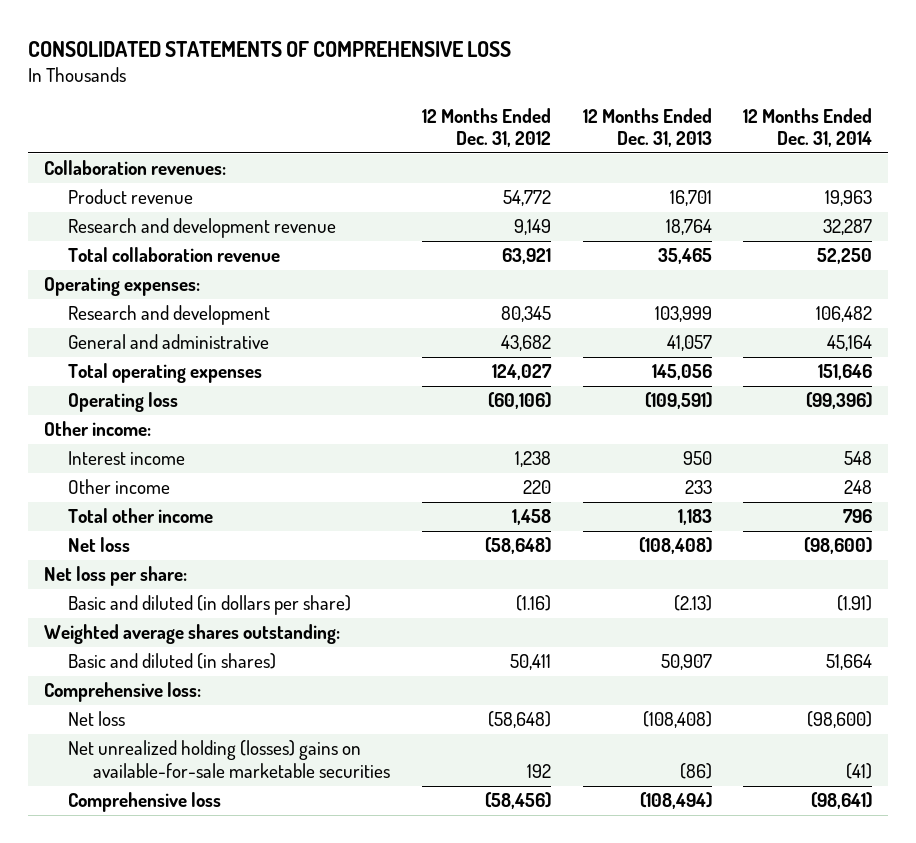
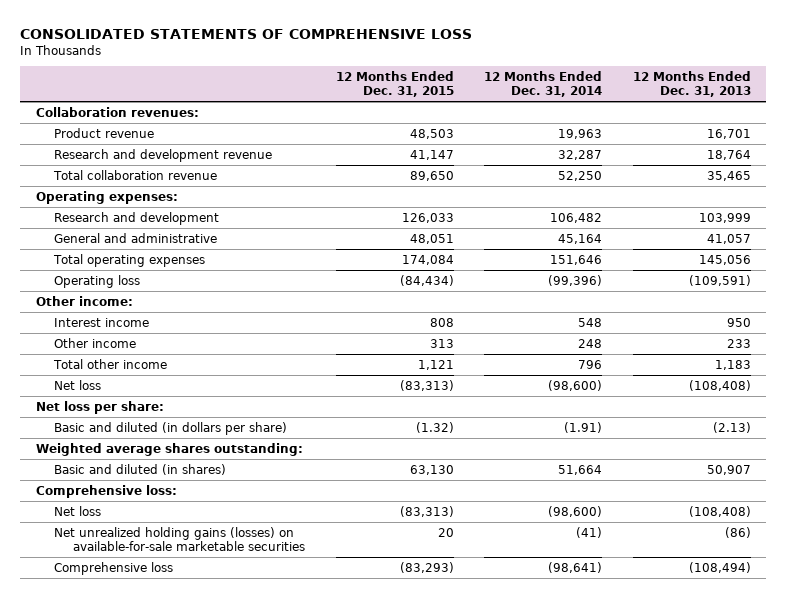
[422,107,552,148] 12 Months Ended Dec. 31, 2012 -> none
none -> [335,70,454,98] 12 Months Ended Dec. 31, 2015
[68,740,391,779] Net unrealized holding (losses) gains on available-for-sale marketable securities -> [54,526,306,551] Net unrealized holding gains (losses) on available-for-sale marketable securities

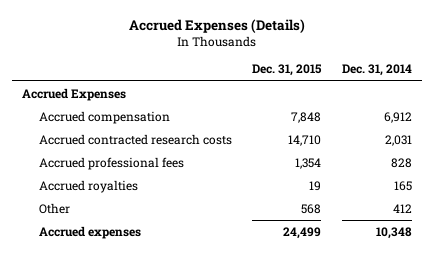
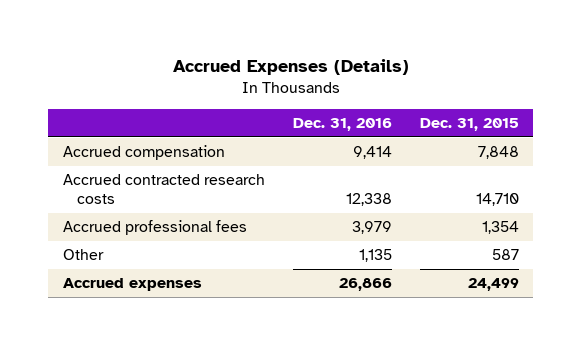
[341,64,412,77] Dec. 31, 2014 -> none
none -> [292,118,392,132] Dec. 31, 2016
[21,87,126,101] Accrued Expenses -> none
[38,179,138,193] Accrued royalties -> none
[301,203,322,214] 568 -> [491,249,519,261] 587

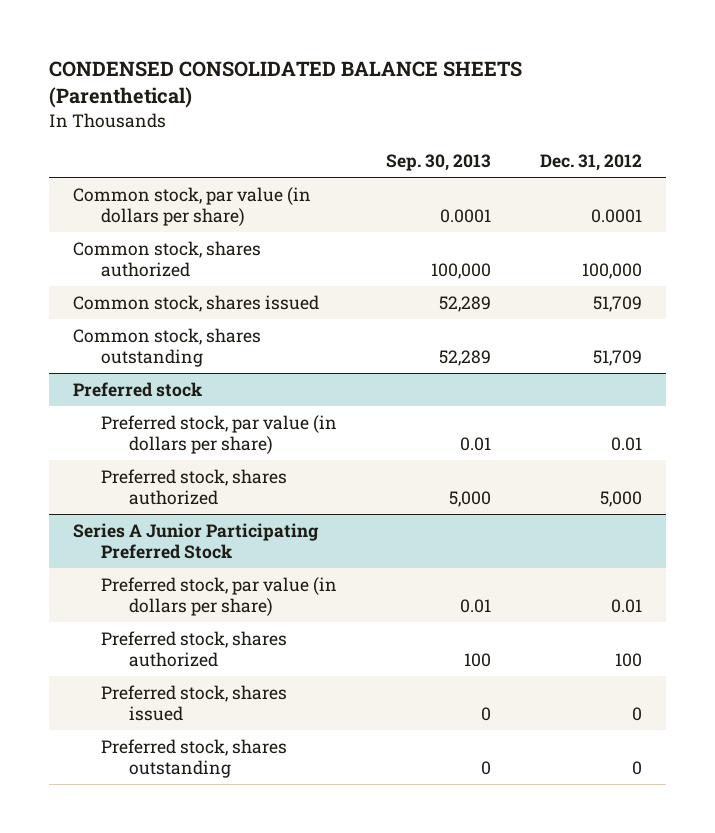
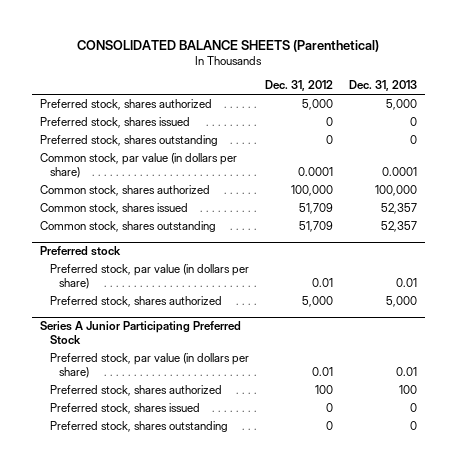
[48,60,522,109] CONDENSED CONSOLIDATED BALANCE SHEETS (Parenthetical) -> [77,39,380,52] CONSOLIDATED BALANCE SHEETS (Parenthetical)
[385,154,491,172] Sep. 30, 2013 -> none
none -> [348,80,417,92] Dec. 31, 2013
none -> [39,99,212,111] Preferred stock, shares authorized
none -> [39,117,190,129] Preferred stock, shares issued
none -> [39,135,218,147] Preferred stock, shares outstanding

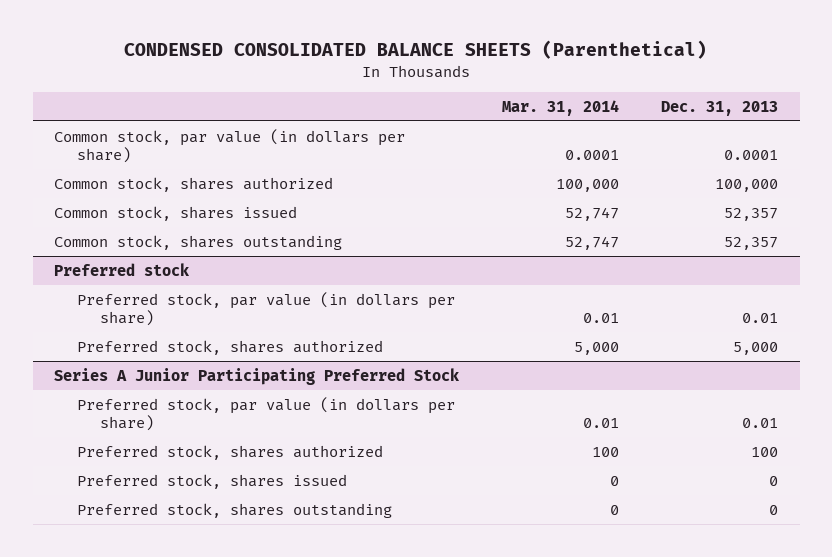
[77,39,380,52] CONSOLIDATED BALANCE SHEETS (Parenthetical) -> [124,40,708,60] CONDENSED CONSOLIDATED BALANCE SHEETS (Parenthetical)
[264,80,333,92] Dec. 31, 2012 -> none
none -> [501,99,619,116] Mar. 31, 2014
[39,99,212,111] Preferred stock, shares authorized -> none
[39,117,190,129] Preferred stock, shares issued -> none
[39,135,218,147] Preferred stock, shares outstanding -> none

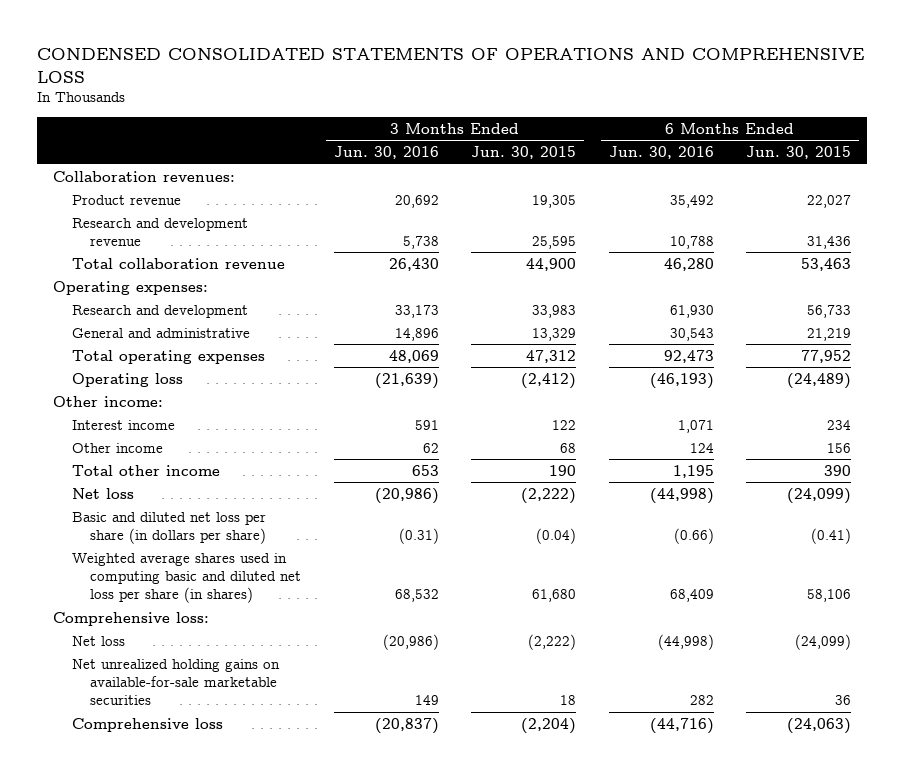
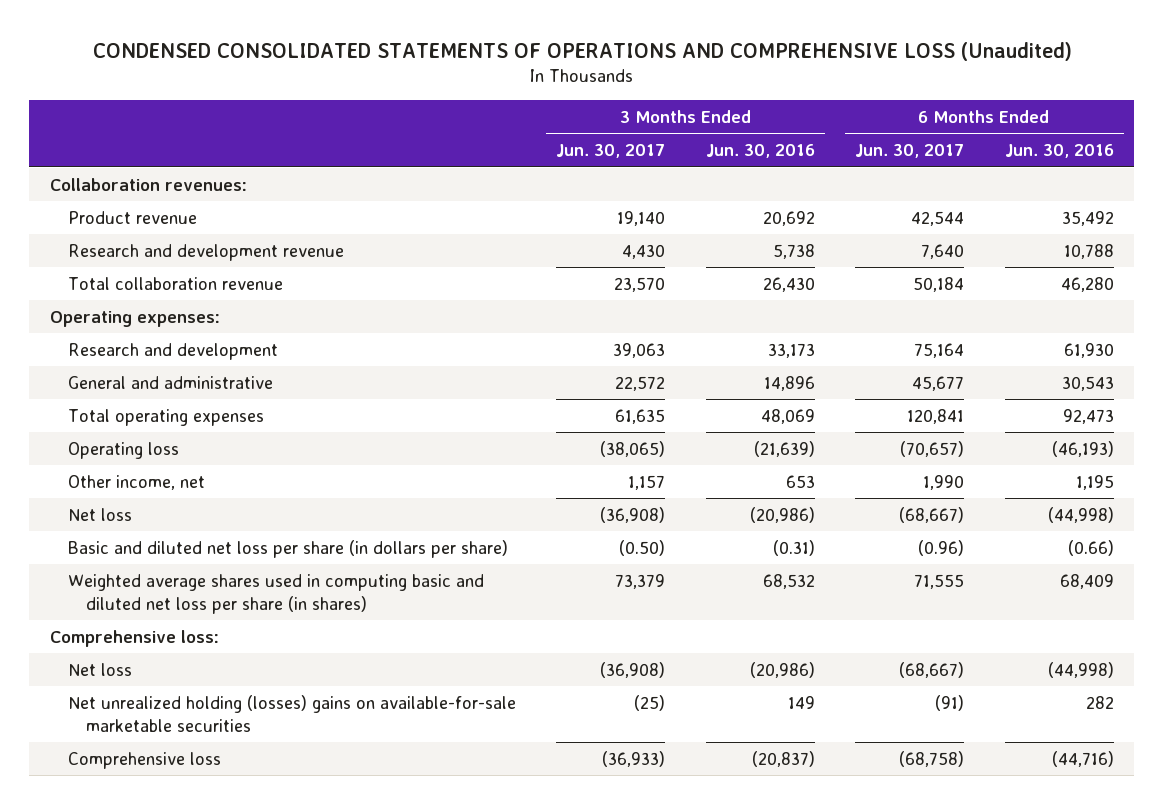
[37,47,865,83] CONDENSED CONSOLIDATED STATEMENTS OF OPERATIONS AND COMPREHENSIVE LOSS -> [92,41,1072,61] CONDENSED CONSOLIDATED STATEMENTS OF OPERATIONS AND COMPREHENSIVE LOSS (Unaudited)
[471,145,577,159] Jun. 30, 2015 -> none
[746,145,852,159] Jun. 30, 2015 -> none
none -> [556,144,666,159] Jun. 30, 2017
none -> [855,144,965,159] Jun. 30, 2017
[53,395,164,407] Other income: -> none
[71,419,175,430] Interest income -> none
[71,442,163,453] Other income -> none
[71,464,220,476] Total other income -> [67,474,205,490] Other income, net
[71,658,280,706] Net unrealized holding gains on available-for-sale marketable securities -> [67,694,516,732] Net unrealized holding (losses) gains on available-for-sale marketable securities

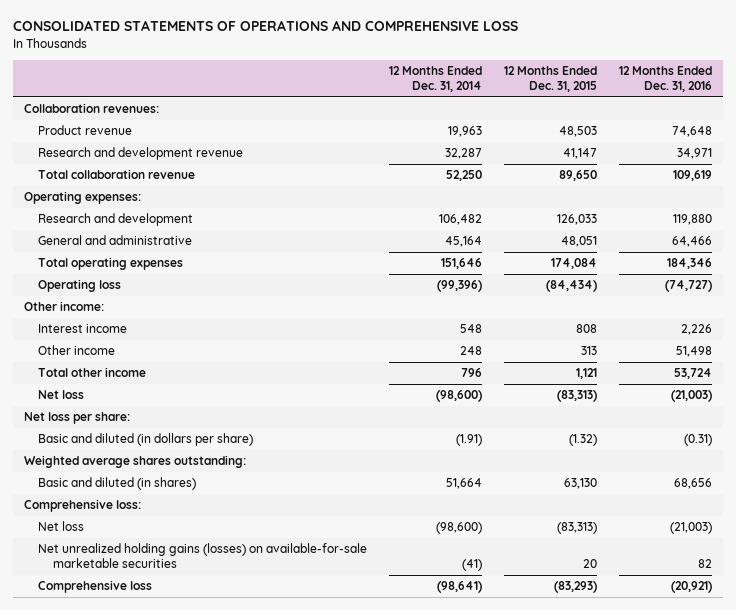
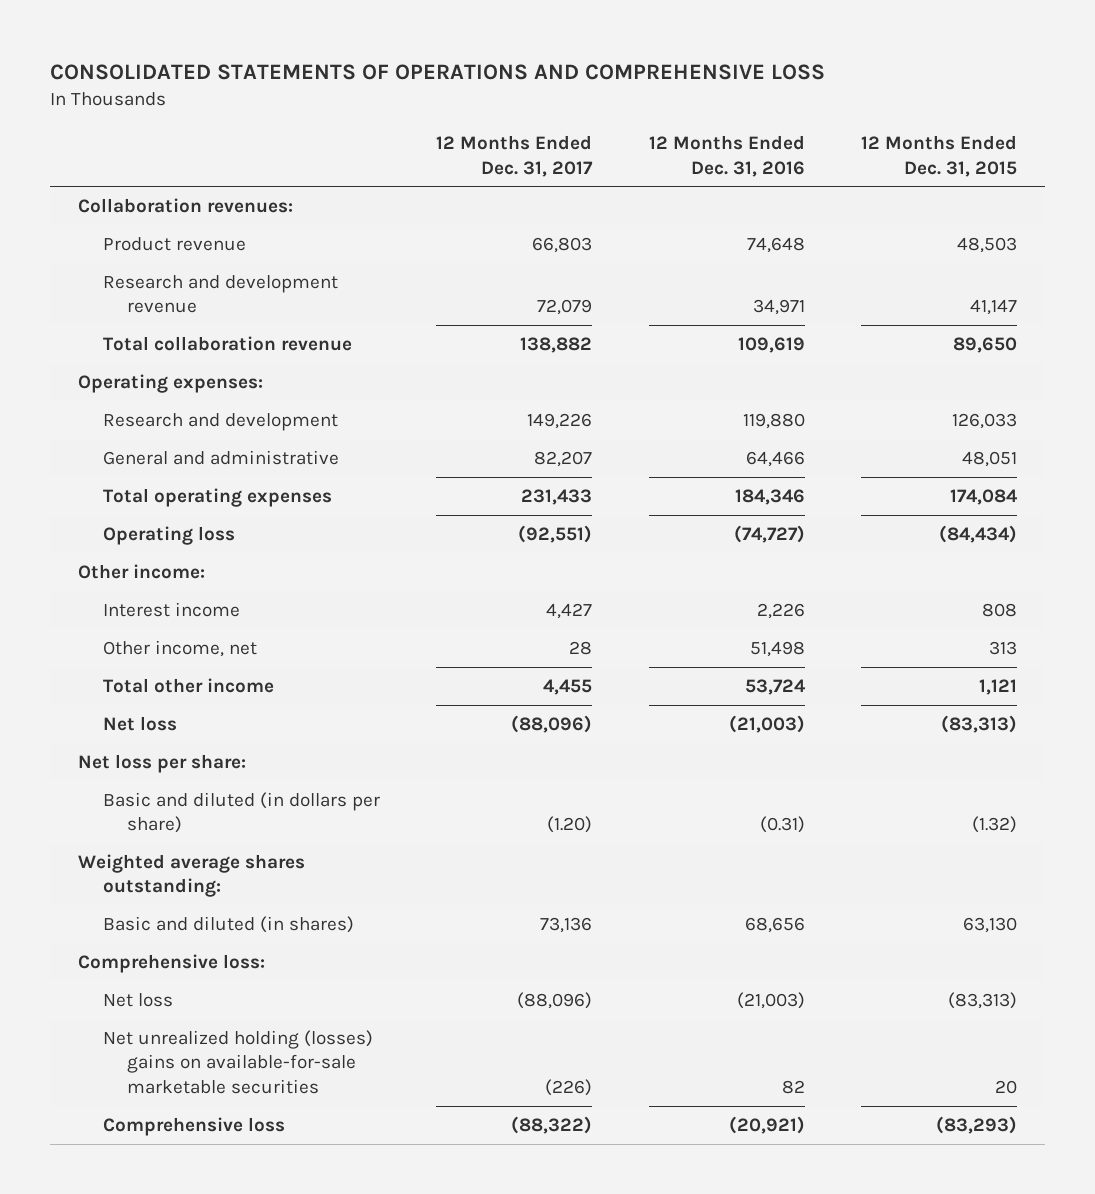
[389,66,483,92] 12 Months Ended Dec. 31, 2014 -> none
none -> [436,135,594,177] 12 Months Ended Dec. 31, 2017
[38,345,116,356] Other income -> [102,639,257,657] Other income, net
[38,543,368,569] Net unrealized holding gains (losses) on available-for-sale marketable securities -> [102,1029,373,1094] Net unrealized holding (losses) gains on available-for-sale marketable securities

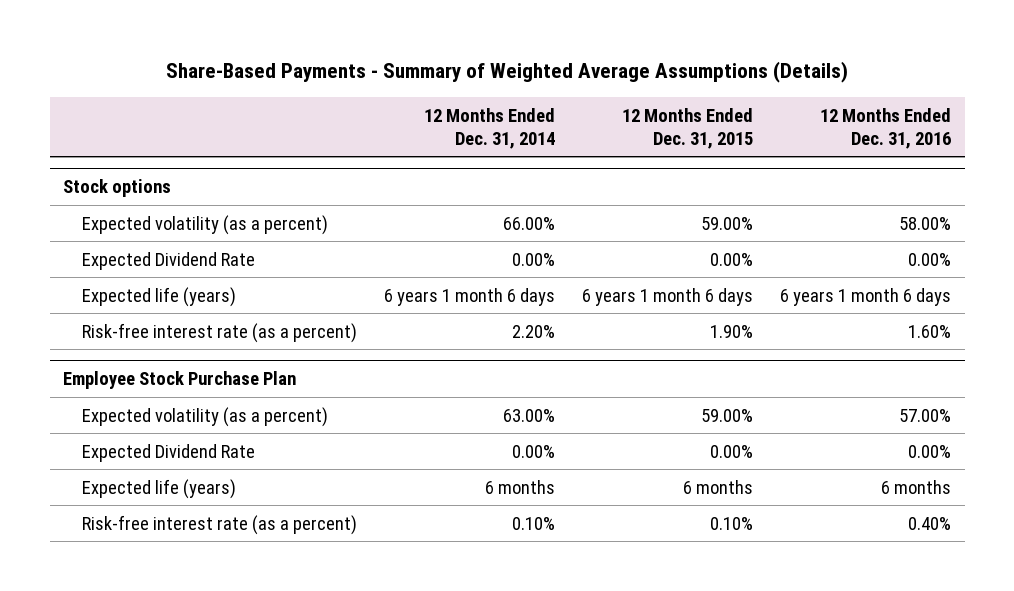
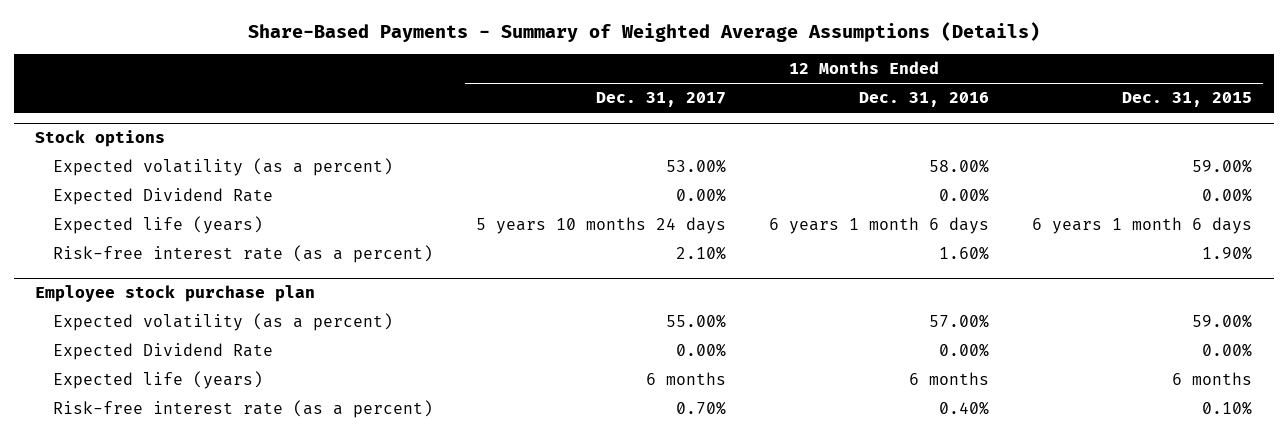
[424,107,556,149] 12 Months Ended Dec. 31, 2014 -> none
none -> [595,92,726,108] Dec. 31, 2017
[63,371,297,390] Employee Stock Purchase Plan -> [35,285,316,303] Employee stock purchase plan

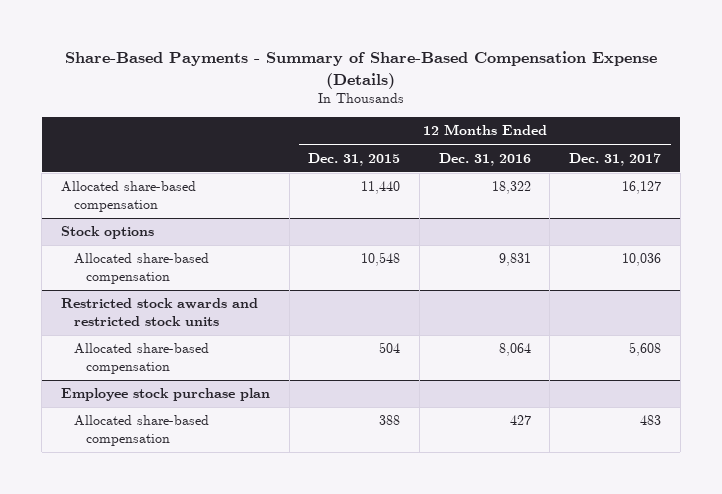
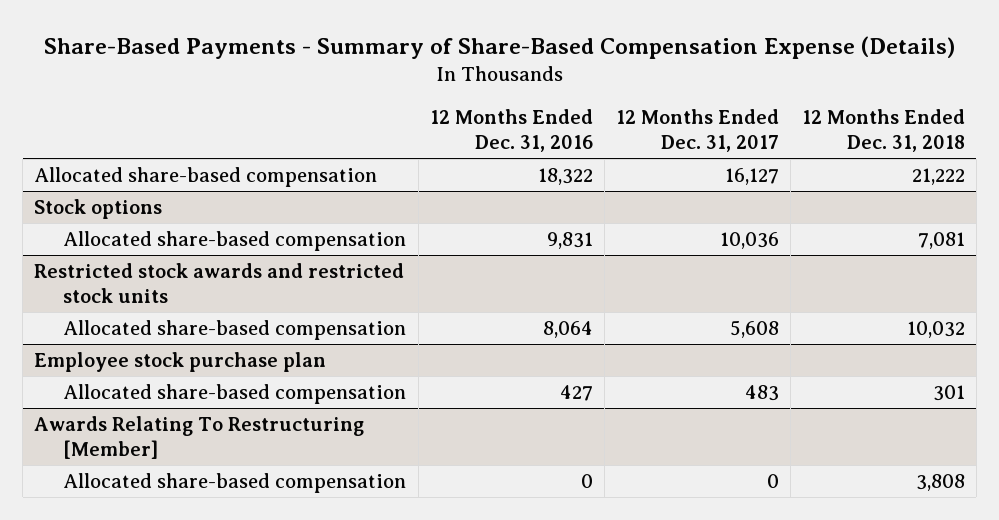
[308,152,401,166] Dec. 31, 2015 -> none
none -> [801,108,965,153] 12 Months Ended Dec. 31, 2018
none -> [34,415,365,460] Awards Relating To Restructuring [Member]
none -> [63,472,407,493] Allocated share-based compensation

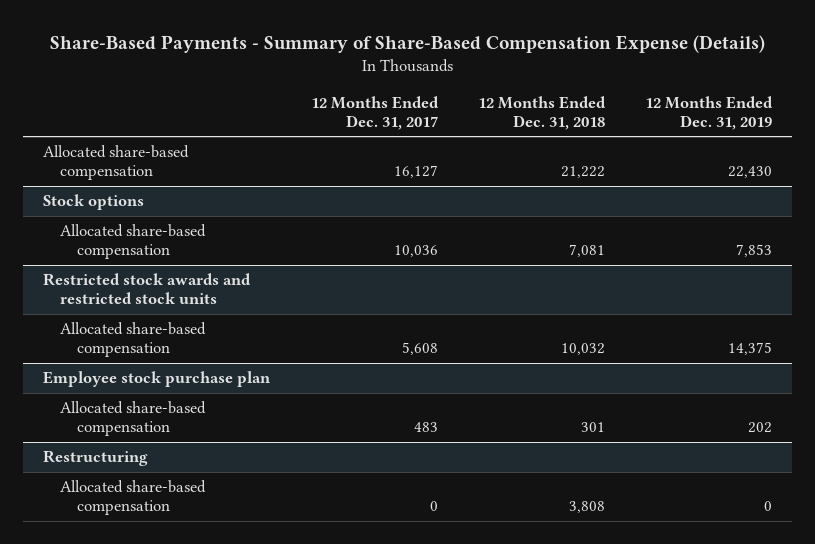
[429,108,593,153] 12 Months Ended Dec. 31, 2016 -> none
none -> [644,95,773,130] 12 Months Ended Dec. 31, 2019
[34,415,365,460] Awards Relating To Restructuring [Member] -> [43,450,149,467] Restructuring

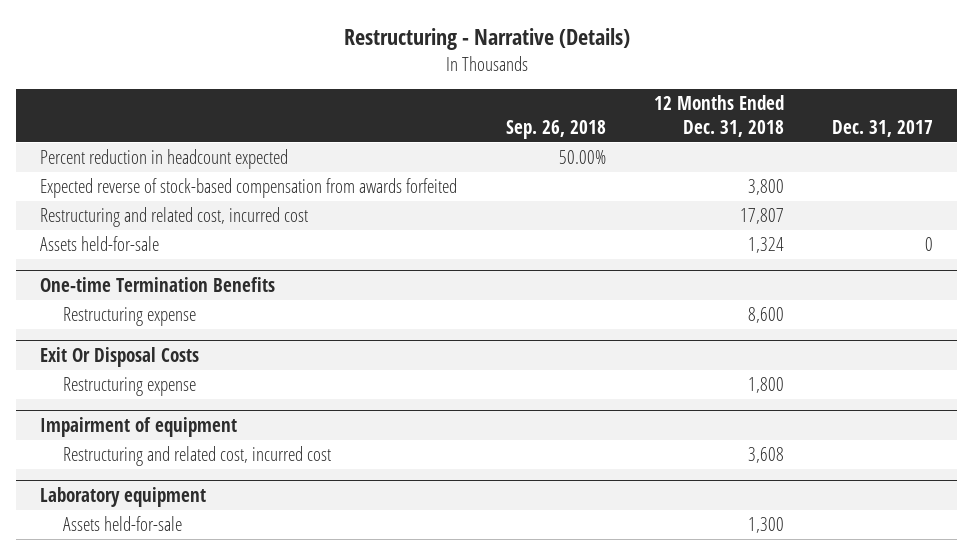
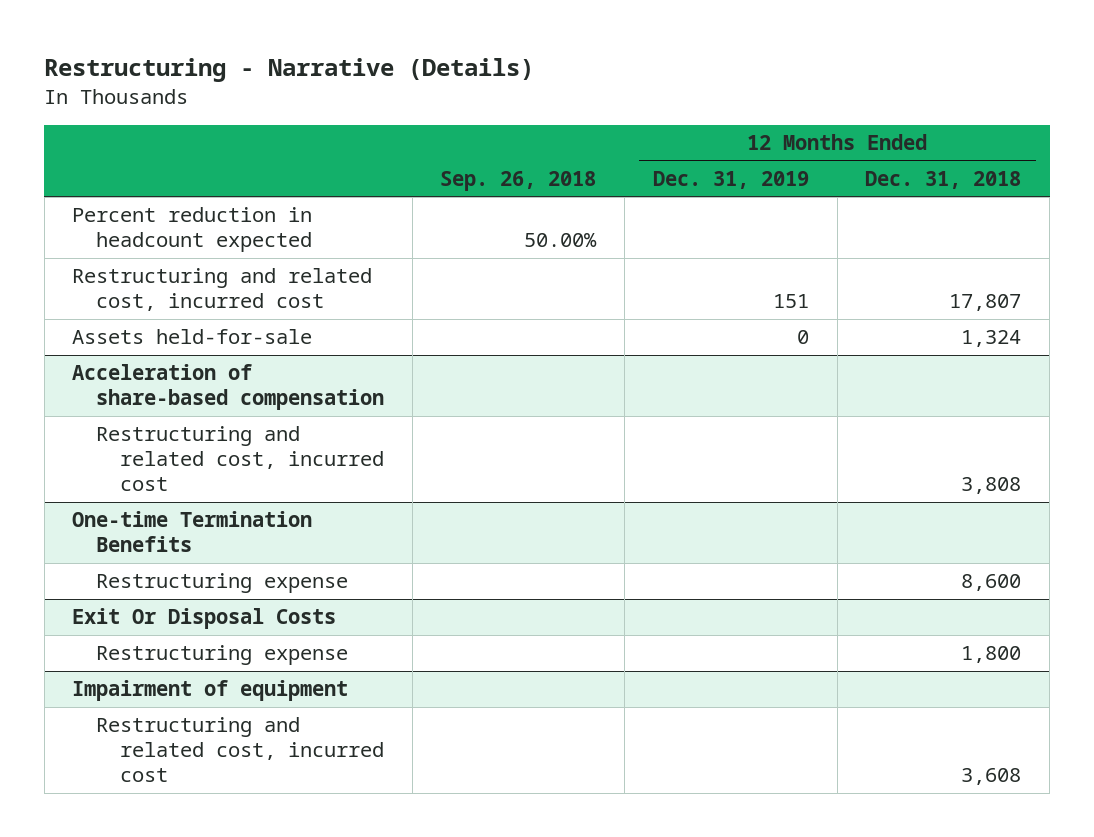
[832,120,934,138] Dec. 31, 2017 -> none
none -> [652,170,809,189] Dec. 31, 2019
[40,177,458,198] Expected reverse of stock-based compensation from awards forfeited -> none
none -> [72,364,384,411] Acceleration of share-based compensation
none -> [95,426,384,492] Restructuring and related cost, incurred cost
[40,486,207,507] Laboratory equipment -> none
[63,515,183,531] Assets held-for-sale -> none

